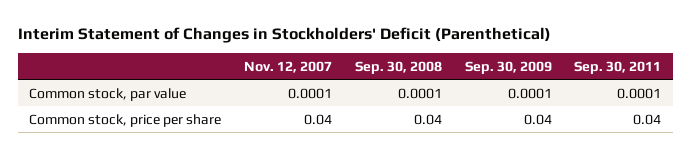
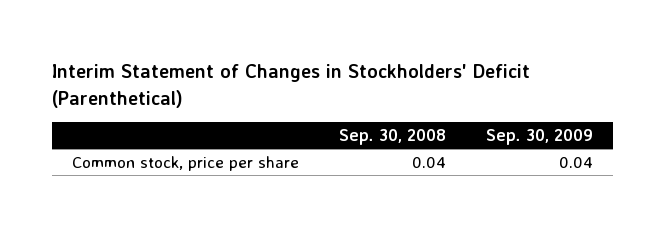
[243,60,332,73] Nov. 12, 2007 -> none
[574,60,662,74] Sep. 30, 2011 -> none
[29,87,187,101] Common stock, par value -> none

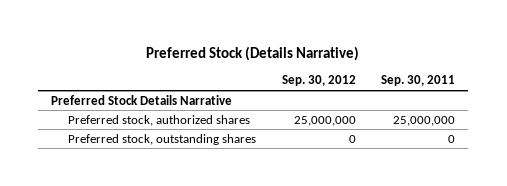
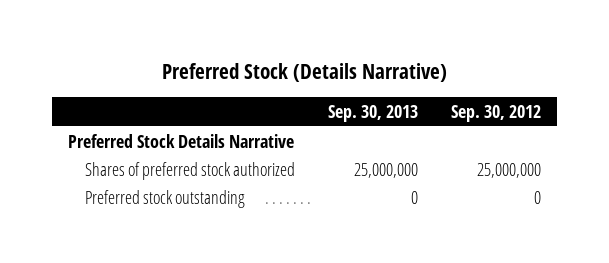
[381,75,456,87] Sep. 30, 2011 -> none
none -> [327,104,418,122] Sep. 30, 2013
[67,114,250,126] Preferred stock, authorized shares -> [84,161,295,180] Shares of preferred stock authorized
[67,133,256,145] Preferred stock, outstanding shares -> [84,189,245,208] Preferred stock outstanding

